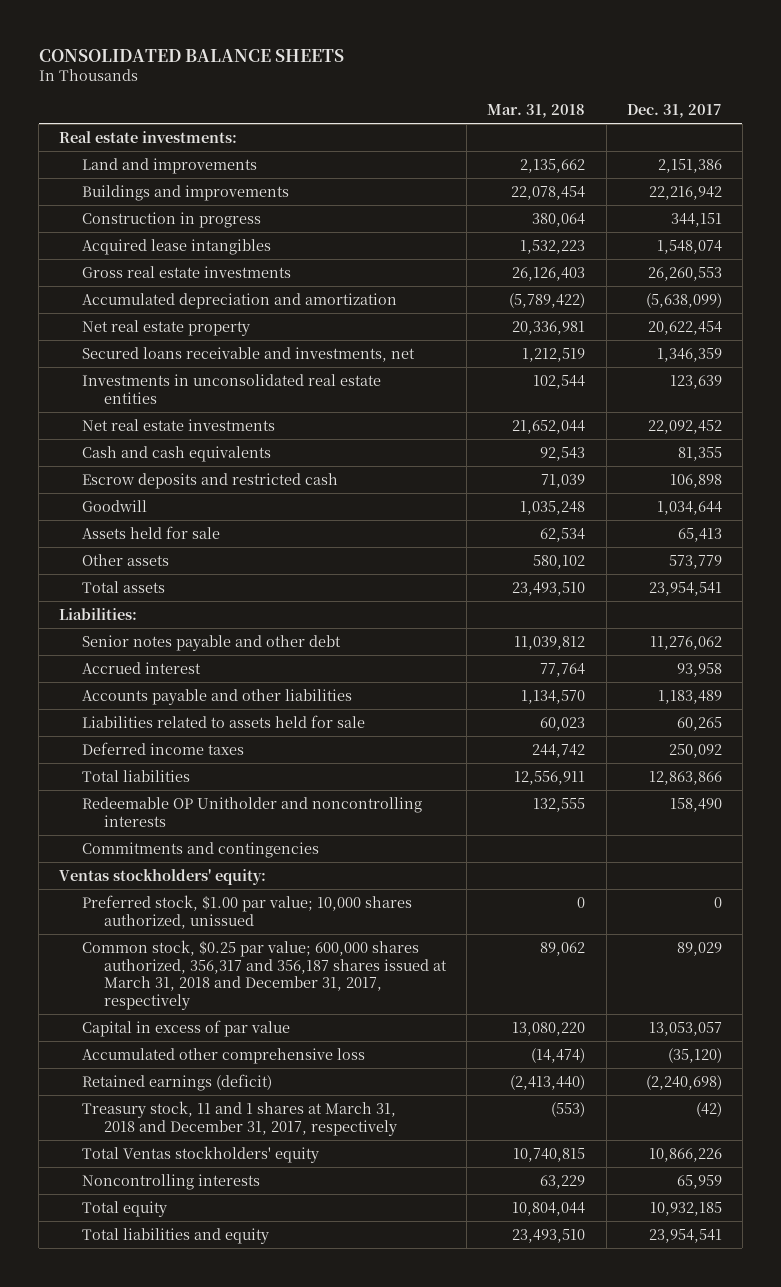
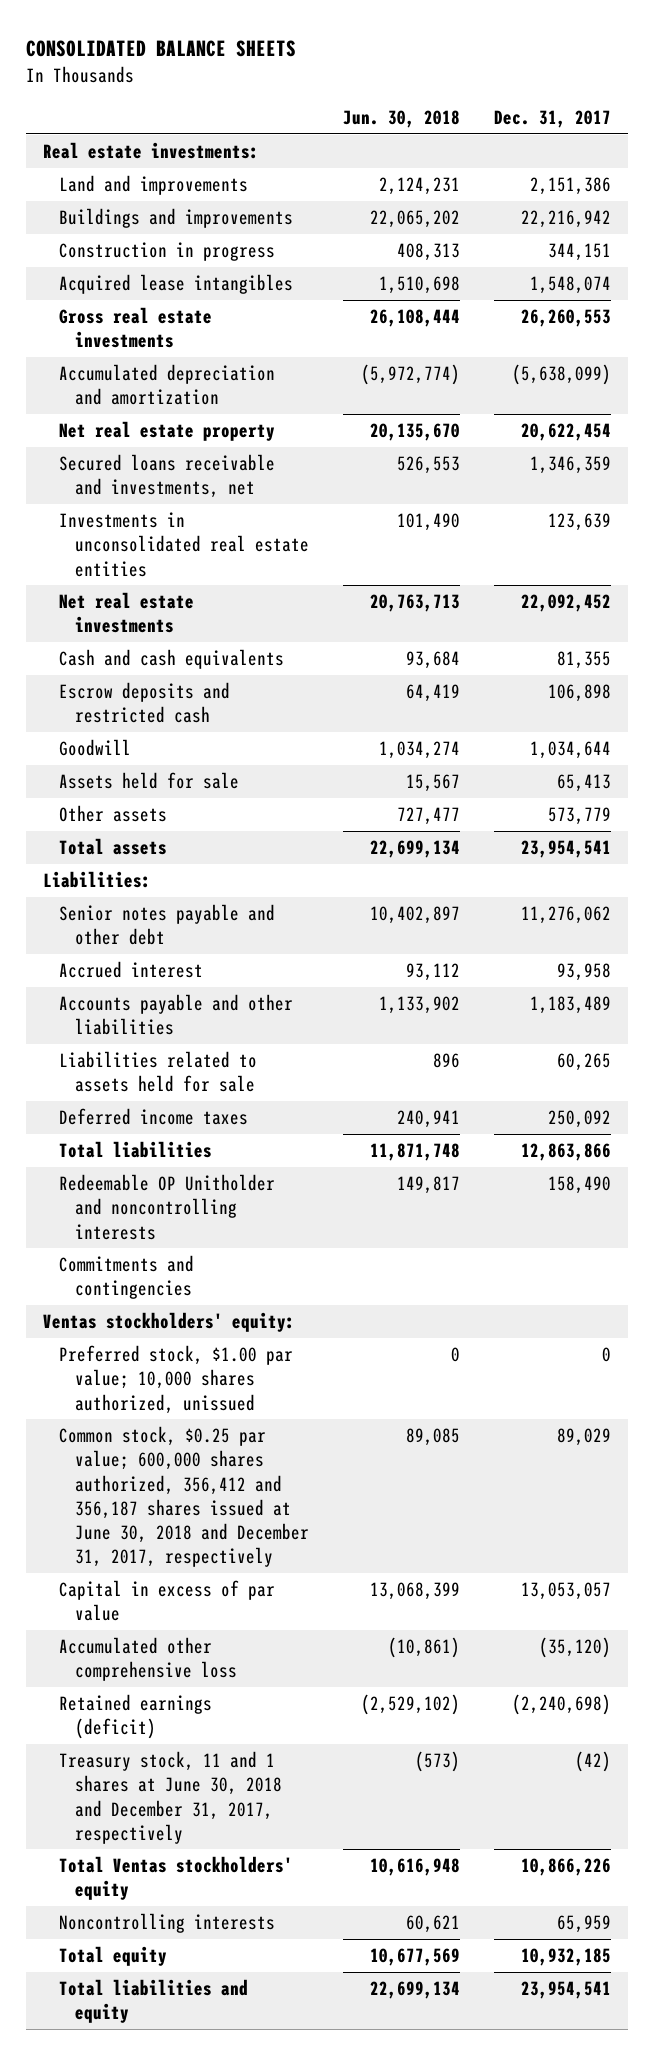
[487,104,586,119] Mar. 31, 2018 -> none
none -> [343,109,461,128] Jun. 30, 2018
[81,939,448,1011] Common stock, $0.25 par value; 600,000 shares authorized, 356,317 and 356,187 shares issued at March 31, 2018 and December 31, 2017, respectively -> [59,1426,310,1568] Common stock, $0.25 par value; 600,000 shares authorized, 356,412 and 356,187 shares issued at June 30, 2018 and December 31, 2017, respectively
[81,1100,398,1136] Treasury stock, 11 and 1 shares at March 31, 2018 and December 31, 2017, respectively -> [59,1751,283,1844] Treasury stock, 11 and 1 shares at June 30, 2018 and December 31, 2017, respectively

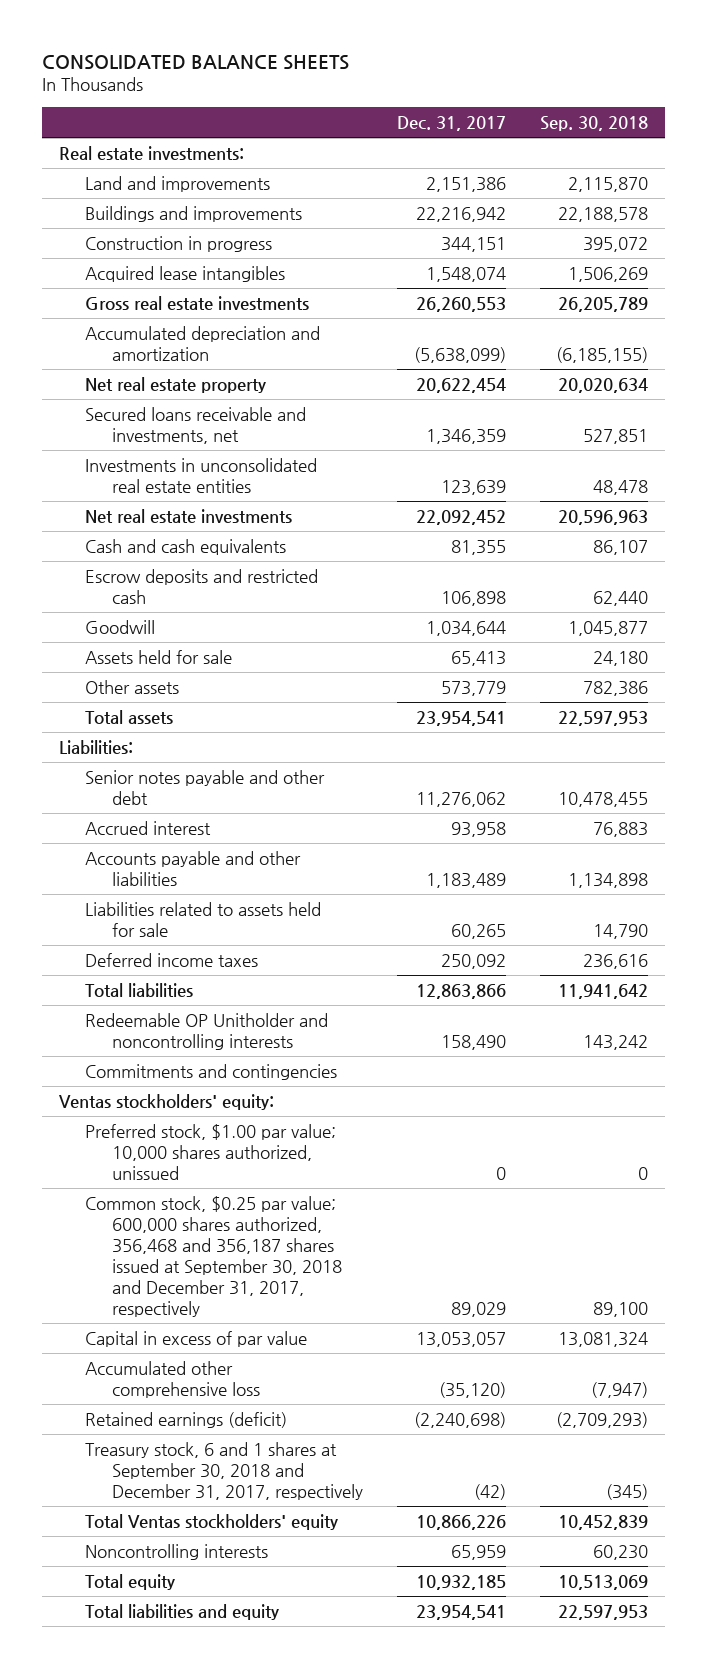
[343,109,461,128] Jun. 30, 2018 -> none
none -> [540,115,649,131] Sep. 30, 2018
[59,1426,310,1568] Common stock, $0.25 par value; 600,000 shares authorized, 356,412 and 356,187 shares issued at June 30, 2018 and December 31, 2017, respectively -> [85,1195,342,1317] Common stock, $0.25 par value; 600,000 shares authorized, 356,468 and 356,187 shares issued at September 30, 2018 and December 31, 2017, respectively
[59,1751,283,1844] Treasury stock, 11 and 1 shares at June 30, 2018 and December 31, 2017, respectively -> [85,1441,363,1500] Treasury stock, 6 and 1 shares at September 30, 2018 and December 31, 2017, respectively

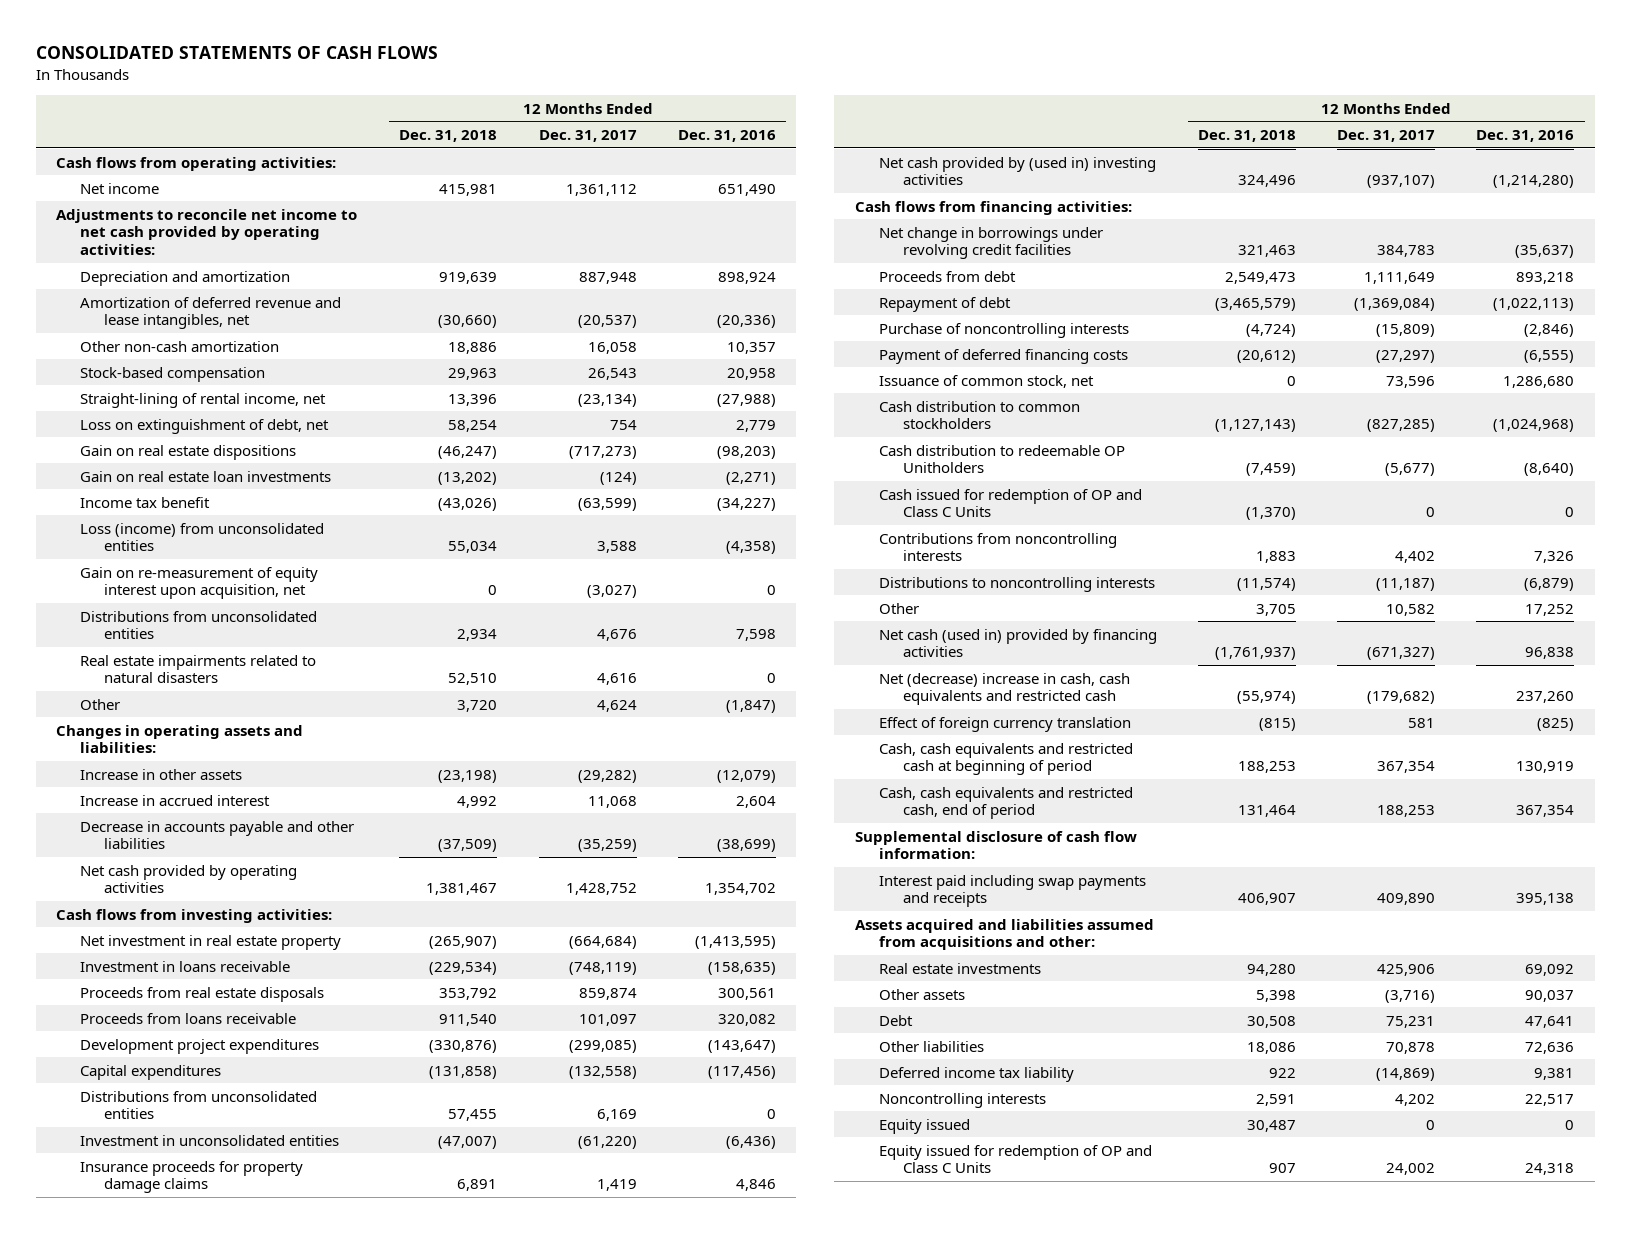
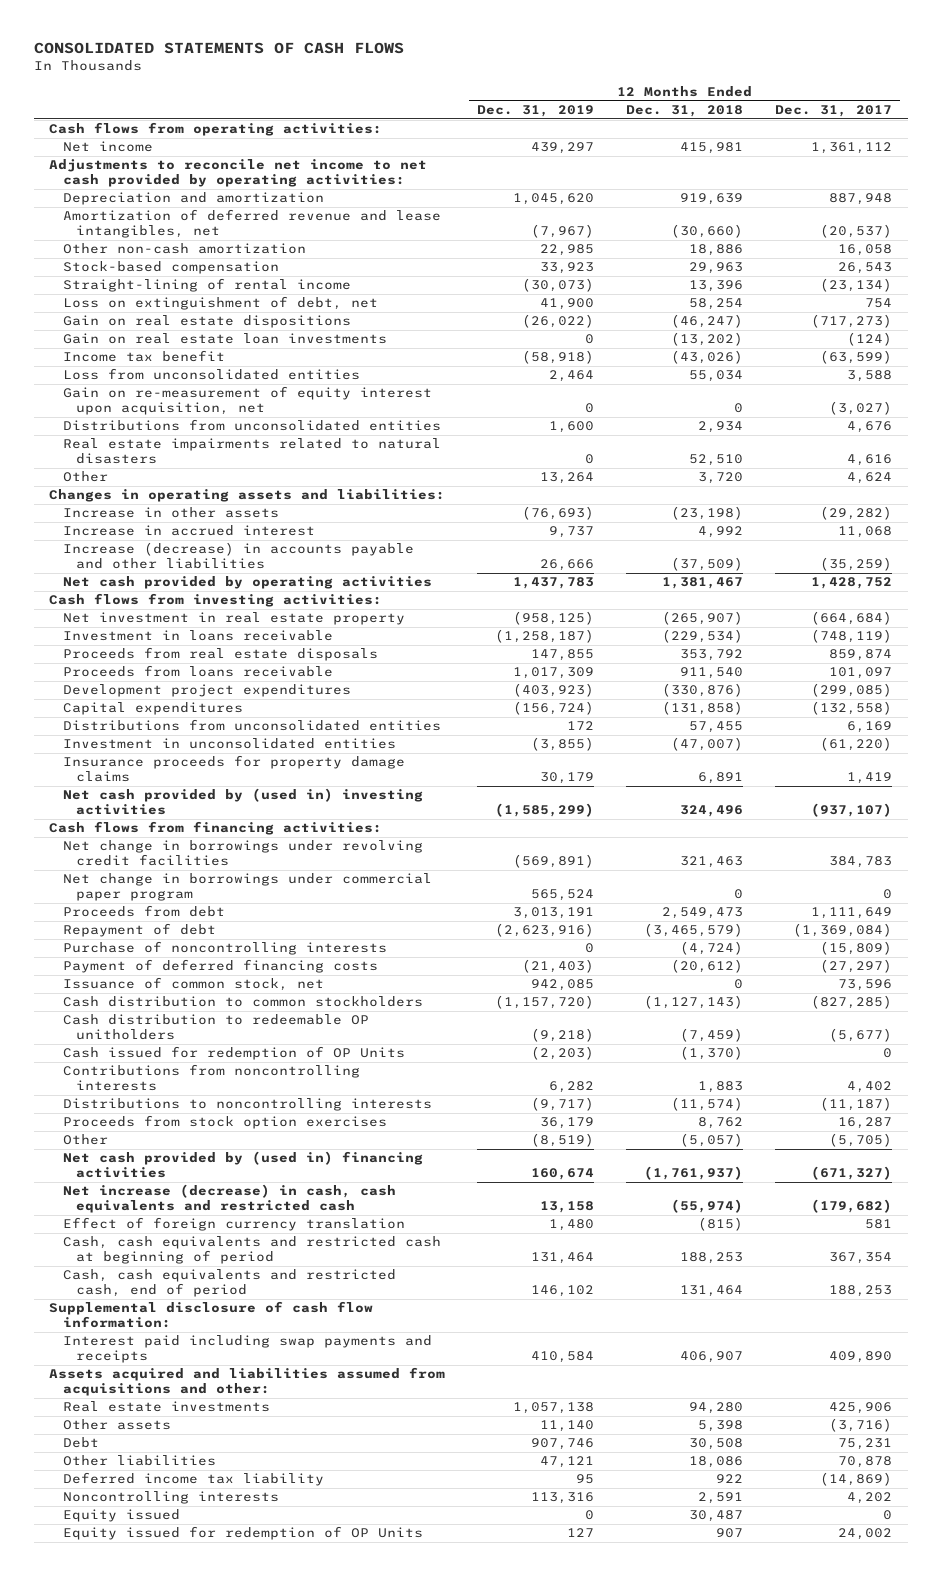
[677,130,776,143] Dec. 31, 2016 -> none
none -> [477,105,595,118] Dec. 31, 2019
[80,392,327,408] Straight-lining of rental income, net -> [62,278,351,293] Straight-lining of rental income
[80,522,325,552] Loss (income) from unconsolidated entities -> [62,368,360,381] Loss from unconsolidated entities
[80,820,355,850] Decrease in accounts payable and other liabilities -> [62,542,414,570] Increase (decrease) in accounts payable and other liabilities
none -> [62,873,432,902] Net change in borrowings under commercial paper program
[878,444,1125,474] Cash distribution to redeemable OP Unitholders -> [62,1014,369,1041] Cash distribution to redeemable OP unitholders
[878,488,1142,518] Cash issued for redemption of OP and Class C Units -> [62,1046,405,1061] Cash issued for redemption of OP Units
none -> [62,1115,387,1130] Proceeds from stock option exercises
[1255,603,1296,616] 3,705 -> [680,1133,744,1148] (5,057)
[1386,603,1436,616] 10,582 -> [828,1133,892,1148] (5,705)
[878,628,1157,658] Net cash (used in) provided by financing activities -> [62,1151,423,1179] Net cash provided by (used in) financing activities
[878,672,1130,706] Net (decrease) increase in cash, cash equivalents and restricted cash -> [62,1184,396,1214] Net increase (decrease) in cash, cash equivalents and restricted cash
[878,1144,1152,1174] Equity issued for redemption of OP and Class C Units -> [62,1526,423,1541] Equity issued for redemption of OP Units

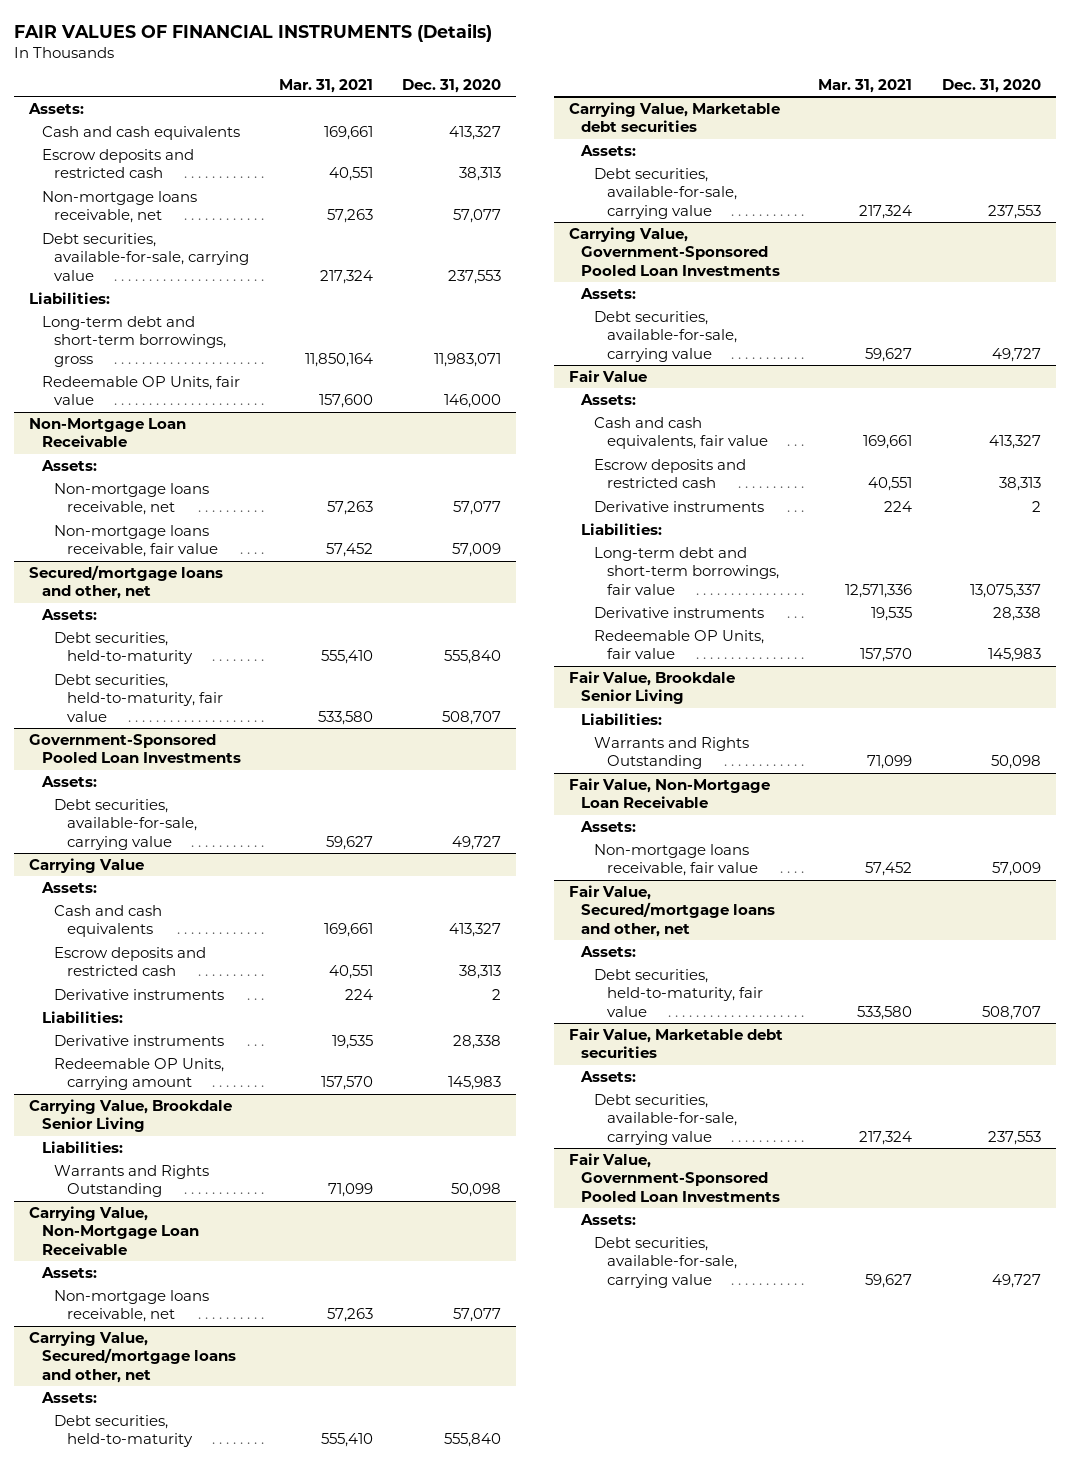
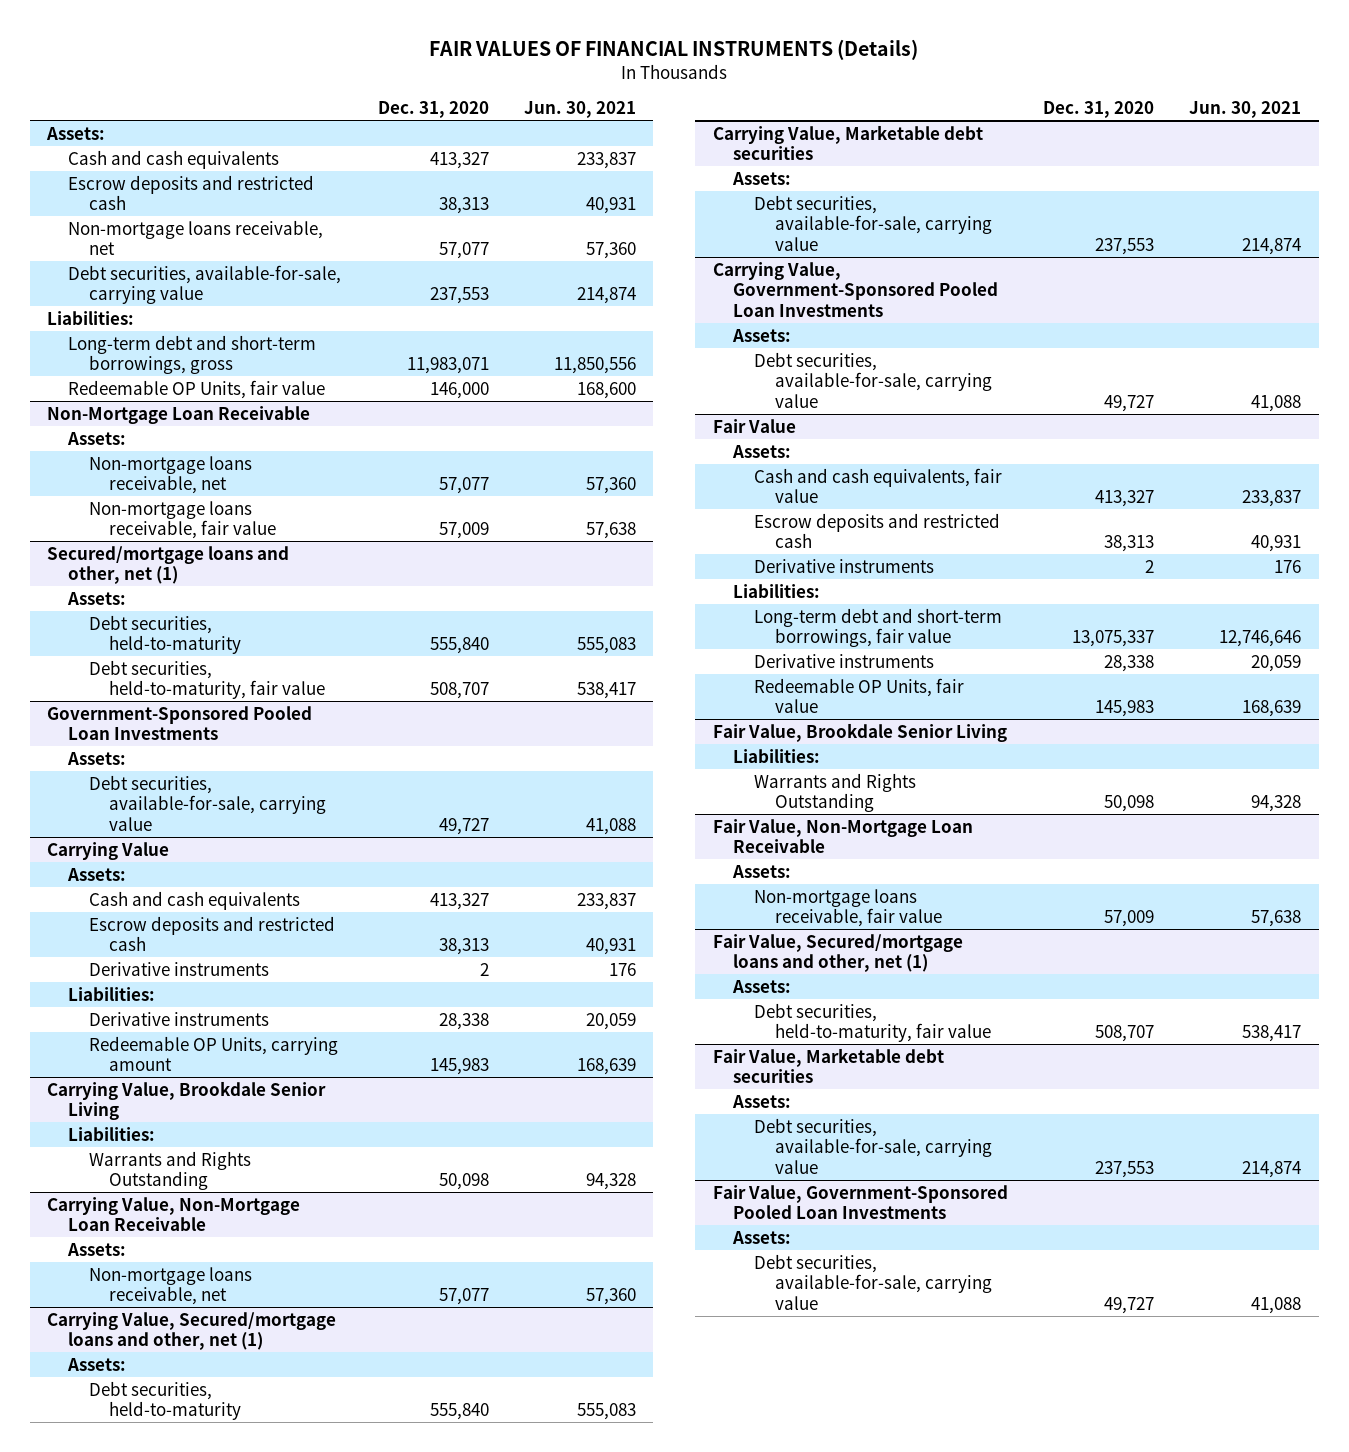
[278,79,373,94] Mar. 31, 2021 -> none
none -> [523,101,636,119] Jun. 30, 2021
[28,564,223,600] Secured/mortgage loans and other, net -> [47,545,290,585] Secured/mortgage loans and other, net (1)
[28,1330,236,1384] Carrying Value, Secured/mortgage loans and other, net -> [47,1311,337,1351] Carrying Value, Secured/mortgage loans and other, net (1)
[568,884,776,938] Fair Value, Secured/mortgage loans and other, net -> [712,933,963,973] Fair Value, Secured/mortgage loans and other, net (1)

